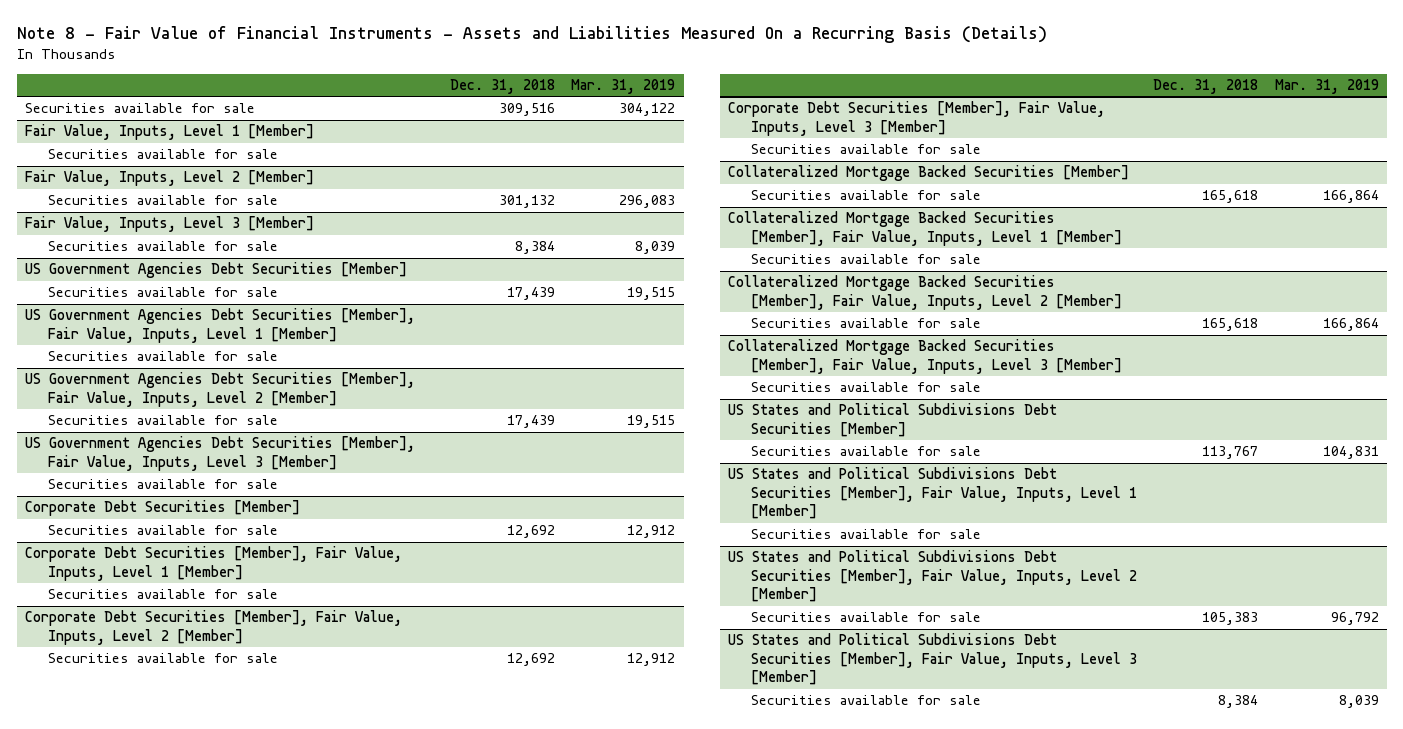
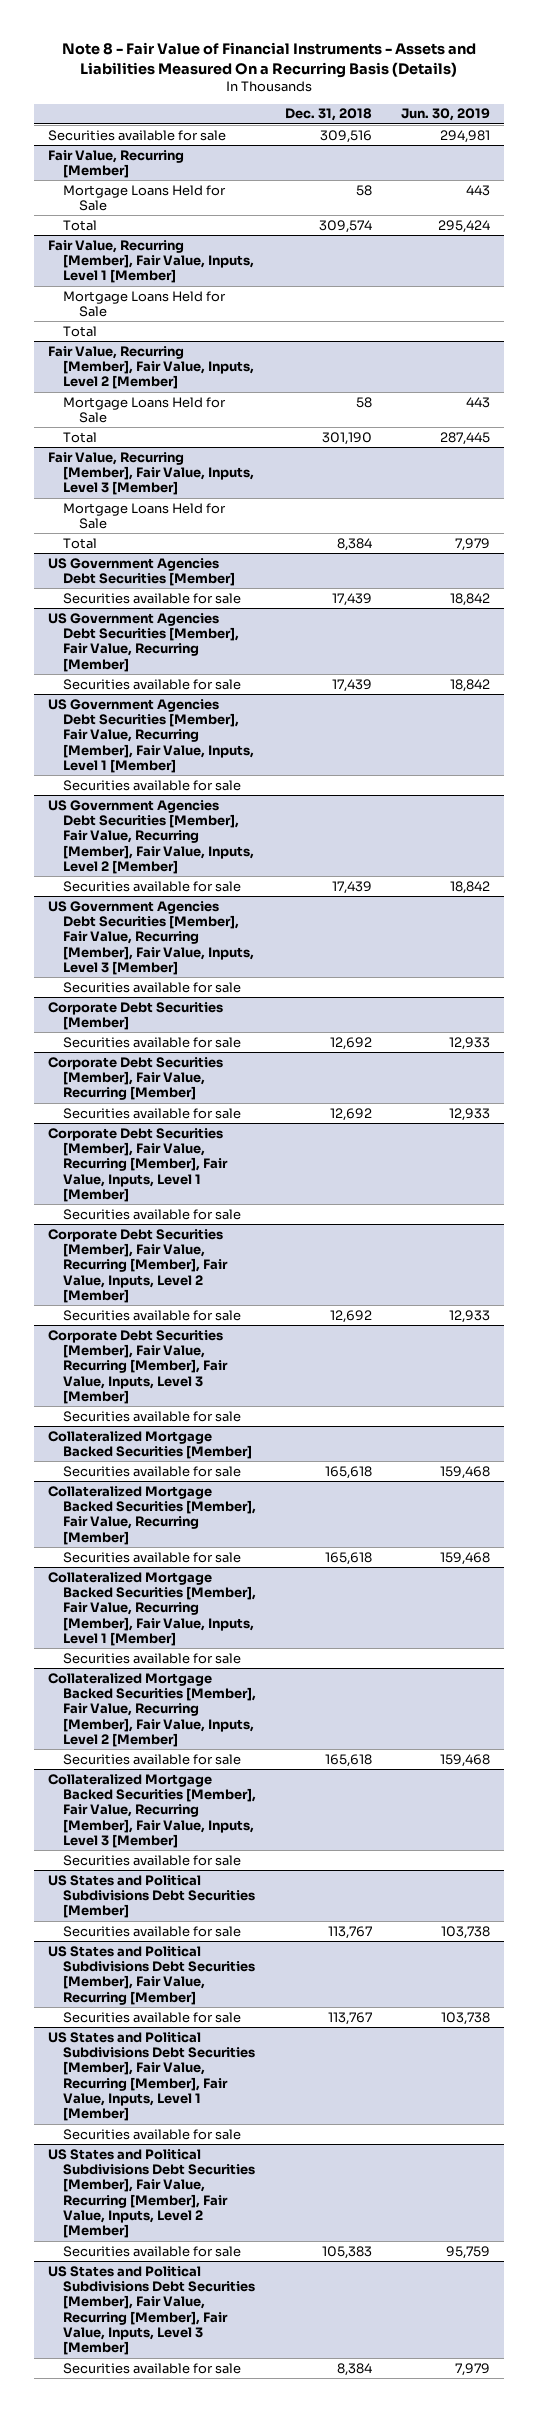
[571,79,676,95] Mar. 31, 2019 -> none
none -> [400,108,490,122] Jun. 30, 2019
[48,149,279,160] Securities available for sale -> none
[48,195,279,206] Securities available for sale -> none
none -> [48,149,185,179] Fair Value, Recurring [Member]
none -> [63,184,227,212] Mortgage Loans Held for Sale
none -> [63,219,98,231] Total
[24,124,314,141] Fair Value, Inputs, Level 1 [Member] -> [48,239,255,284] Fair Value, Recurring [Member], Fair Value, Inputs, Level 1 [Member]
none -> [63,290,227,318] Mortgage Loans Held for Sale
none -> [63,325,98,337] Total
[24,170,314,187] Fair Value, Inputs, Level 2 [Member] -> [48,345,255,390] Fair Value, Recurring [Member], Fair Value, Inputs, Level 2 [Member]
none -> [63,396,227,424] Mortgage Loans Held for Sale
none -> [63,431,98,443] Total
[24,216,314,233] Fair Value, Inputs, Level 3 [Member] -> [48,451,255,496] Fair Value, Recurring [Member], Fair Value, Inputs, Level 3 [Member]
none -> [63,502,227,530] Mortgage Loans Held for Sale
[48,241,279,252] Securities available for sale -> [63,537,98,549] Total
none -> [48,612,240,672] US Government Agencies Debt Securities [Member], Fair Value, Recurring [Member]
none -> [63,678,242,690] Securities available for sale
[24,308,415,343] US Government Agencies Debt Securities [Member], Fair Value, Inputs, Level 1 [Member] -> [48,698,255,773] US Government Agencies Debt Securities [Member], Fair Value, Recurring [Member], Fair Value, Inputs, Level 1 [Member]
[24,372,415,407] US Government Agencies Debt Securities [Member], Fair Value, Inputs, Level 2 [Member] -> [48,799,255,874] US Government Agencies Debt Securities [Member], Fair Value, Recurring [Member], Fair Value, Inputs, Level 2 [Member]
[24,436,415,471] US Government Agencies Debt Securities [Member], Fair Value, Inputs, Level 3 [Member] -> [48,900,255,975] US Government Agencies Debt Securities [Member], Fair Value, Recurring [Member], Fair Value, Inputs, Level 3 [Member]
none -> [48,1056,224,1101] Corporate Debt Securities [Member], Fair Value, Recurring [Member]
none -> [63,1107,242,1119] Securities available for sale
[24,546,402,581] Corporate Debt Securities [Member], Fair Value, Inputs, Level 1 [Member] -> [48,1127,229,1202] Corporate Debt Securities [Member], Fair Value, Recurring [Member], Fair Value, Inputs, Level 1 [Member]
[24,610,402,645] Corporate Debt Securities [Member], Fair Value, Inputs, Level 2 [Member] -> [48,1228,229,1303] Corporate Debt Securities [Member], Fair Value, Recurring [Member], Fair Value, Inputs, Level 2 [Member]
[728,101,1106,136] Corporate Debt Securities [Member], Fair Value, Inputs, Level 3 [Member] -> [48,1329,229,1404] Corporate Debt Securities [Member], Fair Value, Recurring [Member], Fair Value, Inputs, Level 3 [Member]
none -> [48,1485,257,1545] Collateralized Mortgage Backed Securities [Member], Fair Value, Recurring [Member]
none -> [63,1551,242,1563] Securities available for sale
[728,211,1123,246] Collateralized Mortgage Backed Securities [Member], Fair Value, Inputs, Level 1 [Member] -> [48,1571,257,1646] Collateralized Mortgage Backed Securities [Member], Fair Value, Recurring [Member], Fair Value, Inputs, Level 1 [Member]
[728,275,1123,310] Collateralized Mortgage Backed Securities [Member], Fair Value, Inputs, Level 2 [Member] -> [48,1672,257,1747] Collateralized Mortgage Backed Securities [Member], Fair Value, Recurring [Member], Fair Value, Inputs, Level 2 [Member]
[728,339,1123,374] Collateralized Mortgage Backed Securities [Member], Fair Value, Inputs, Level 3 [Member] -> [48,1773,257,1848] Collateralized Mortgage Backed Securities [Member], Fair Value, Recurring [Member], Fair Value, Inputs, Level 3 [Member]
none -> [48,1945,256,2005] US States and Political Subdivisions Debt Securities [Member], Fair Value, Recurring [Member]
none -> [63,2011,242,2023] Securities available for sale
[728,467,1138,520] US States and Political Subdivisions Debt Securities [Member], Fair Value, Inputs, Level 1 [Member] -> [48,2031,256,2122] US States and Political Subdivisions Debt Securities [Member], Fair Value, Recurring [Member], Fair Value, Inputs, Level 1 [Member]
[728,550,1138,603] US States and Political Subdivisions Debt Securities [Member], Fair Value, Inputs, Level 2 [Member] -> [48,2148,256,2239] US States and Political Subdivisions Debt Securities [Member], Fair Value, Recurring [Member], Fair Value, Inputs, Level 2 [Member]
[728,633,1138,686] US States and Political Subdivisions Debt Securities [Member], Fair Value, Inputs, Level 3 [Member] -> [48,2265,256,2356] US States and Political Subdivisions Debt Securities [Member], Fair Value, Recurring [Member], Fair Value, Inputs, Level 3 [Member]

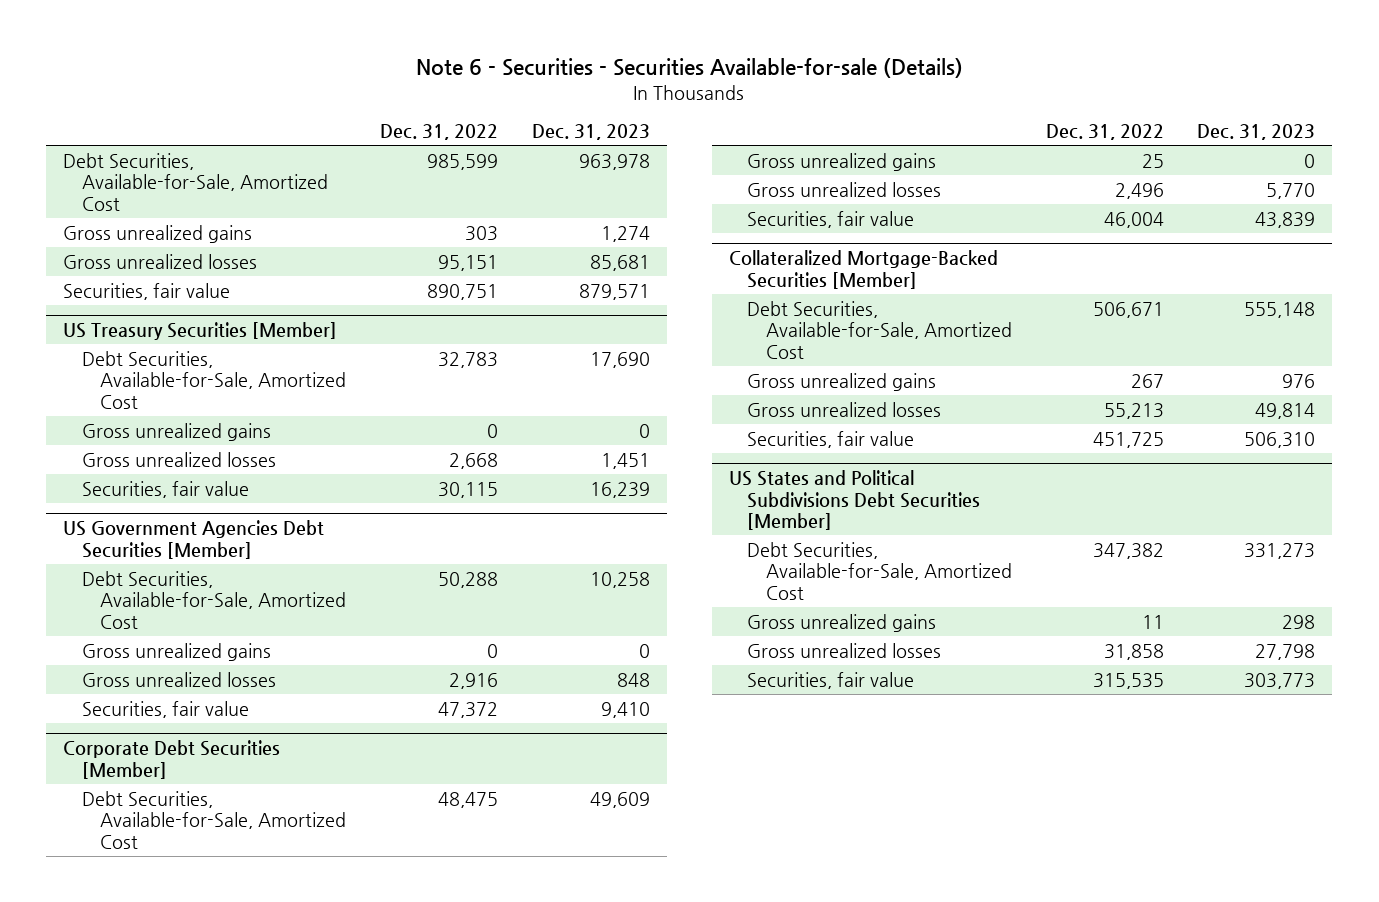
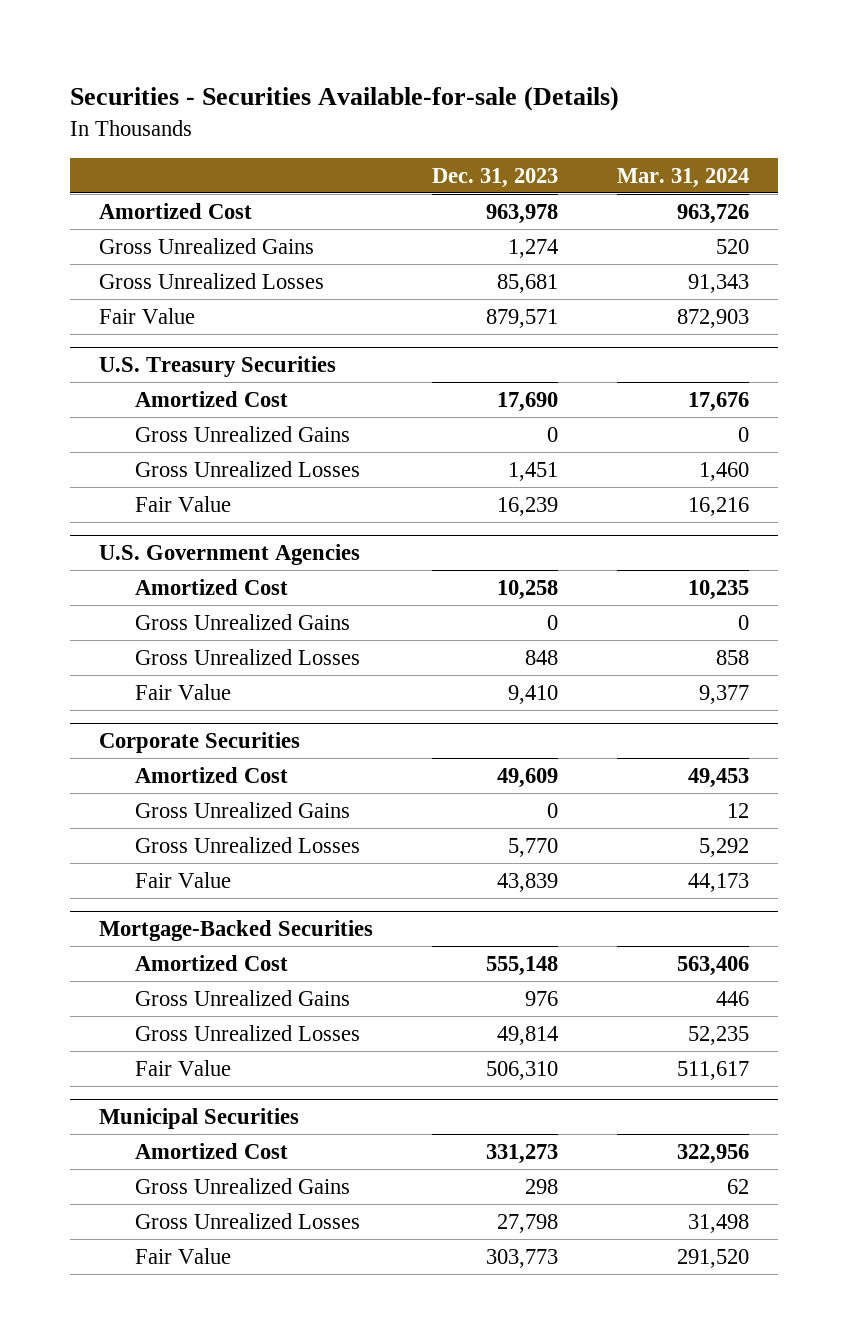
[416,58,964,79] Note 6 - Securities - Securities Available-for-sale (Details) -> [70,86,620,112] Securities - Securities Available-for-sale (Details)
[380,124,499,141] Dec. 31, 2022 -> none
none -> [616,167,749,188] Mar. 31, 2024
[63,152,328,211] Debt Securities, Available-for-Sale, Amortized Cost -> [99,202,253,219] Amortized Cost
[63,224,253,243] Gross unrealized gains -> [99,237,315,254] Gross Unrealized Gains
[63,253,258,269] Gross unrealized losses -> [99,272,325,289] Gross Unrealized Losses
[63,282,231,300] Securities, fair value -> [99,307,196,324] Fair Value
[63,322,338,341] US Treasury Securities [Member] -> [99,356,337,378] U.S. Treasury Securities
[81,350,347,409] Debt Securities, Available-for-Sale, Amortized Cost -> [134,390,288,407] Amortized Cost
[81,422,271,441] Gross unrealized gains -> [134,425,350,442] Gross Unrealized Gains
[81,451,276,467] Gross unrealized losses -> [134,460,360,477] Gross Unrealized Losses
[81,480,249,498] Securities, fair value -> [134,495,231,512] Fair Value
[63,520,325,559] US Government Agencies Debt Securities [Member] -> [99,544,361,566] U.S. Government Agencies
[81,570,347,629] Debt Securities, Available-for-Sale, Amortized Cost -> [134,578,288,595] Amortized Cost
[81,642,271,661] Gross unrealized gains -> [134,613,350,630] Gross Unrealized Gains
[81,671,276,687] Gross unrealized losses -> [134,648,360,665] Gross Unrealized Losses
[81,700,249,718] Securities, fair value -> [134,683,231,700] Fair Value
[63,740,281,779] Corporate Debt Securities [Member] -> [99,732,301,754] Corporate Securities
[81,790,347,849] Debt Securities, Available-for-Sale, Amortized Cost -> [134,766,288,783] Amortized Cost
[747,152,937,171] Gross unrealized gains -> [134,801,350,818] Gross Unrealized Gains
[747,181,942,197] Gross unrealized losses -> [134,836,360,853] Gross Unrealized Losses
[747,210,915,228] Securities, fair value -> [134,871,231,888] Fair Value
[728,250,998,289] Collateralized Mortgage-Backed Securities [Member] -> [99,920,374,942] Mortgage-Backed Securities
[747,300,1012,359] Debt Securities, Available-for-Sale, Amortized Cost -> [134,954,288,971] Amortized Cost
[747,372,937,391] Gross unrealized gains -> [134,989,350,1006] Gross Unrealized Gains
[747,401,942,417] Gross unrealized losses -> [134,1024,360,1041] Gross Unrealized Losses
[747,430,915,448] Securities, fair value -> [134,1059,231,1076] Fair Value
[728,470,981,531] US States and Political Subdivisions Debt Securities [Member] -> [99,1108,300,1130] Municipal Securities
[747,541,1012,600] Debt Securities, Available-for-Sale, Amortized Cost -> [134,1142,288,1159] Amortized Cost
[747,613,937,632] Gross unrealized gains -> [134,1177,350,1194] Gross Unrealized Gains
[747,642,942,658] Gross unrealized losses -> [134,1212,360,1229] Gross Unrealized Losses
[747,671,915,689] Securities, fair value -> [134,1247,231,1264] Fair Value

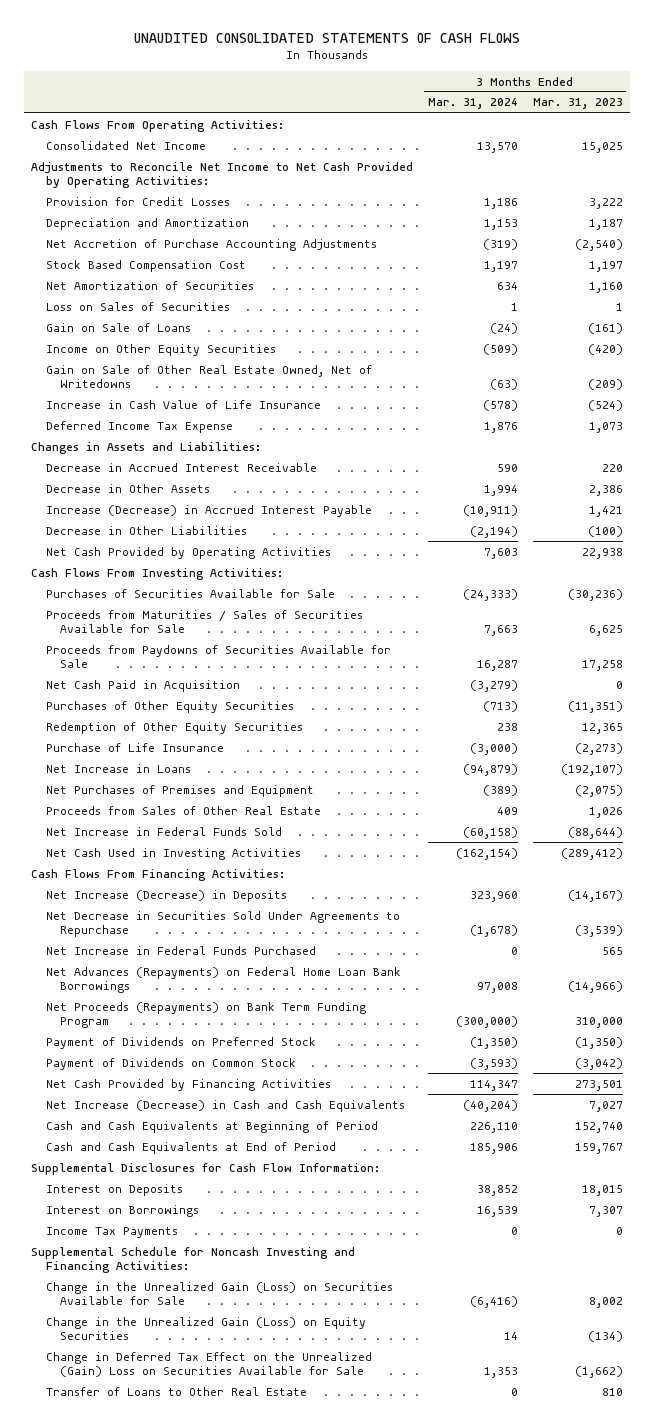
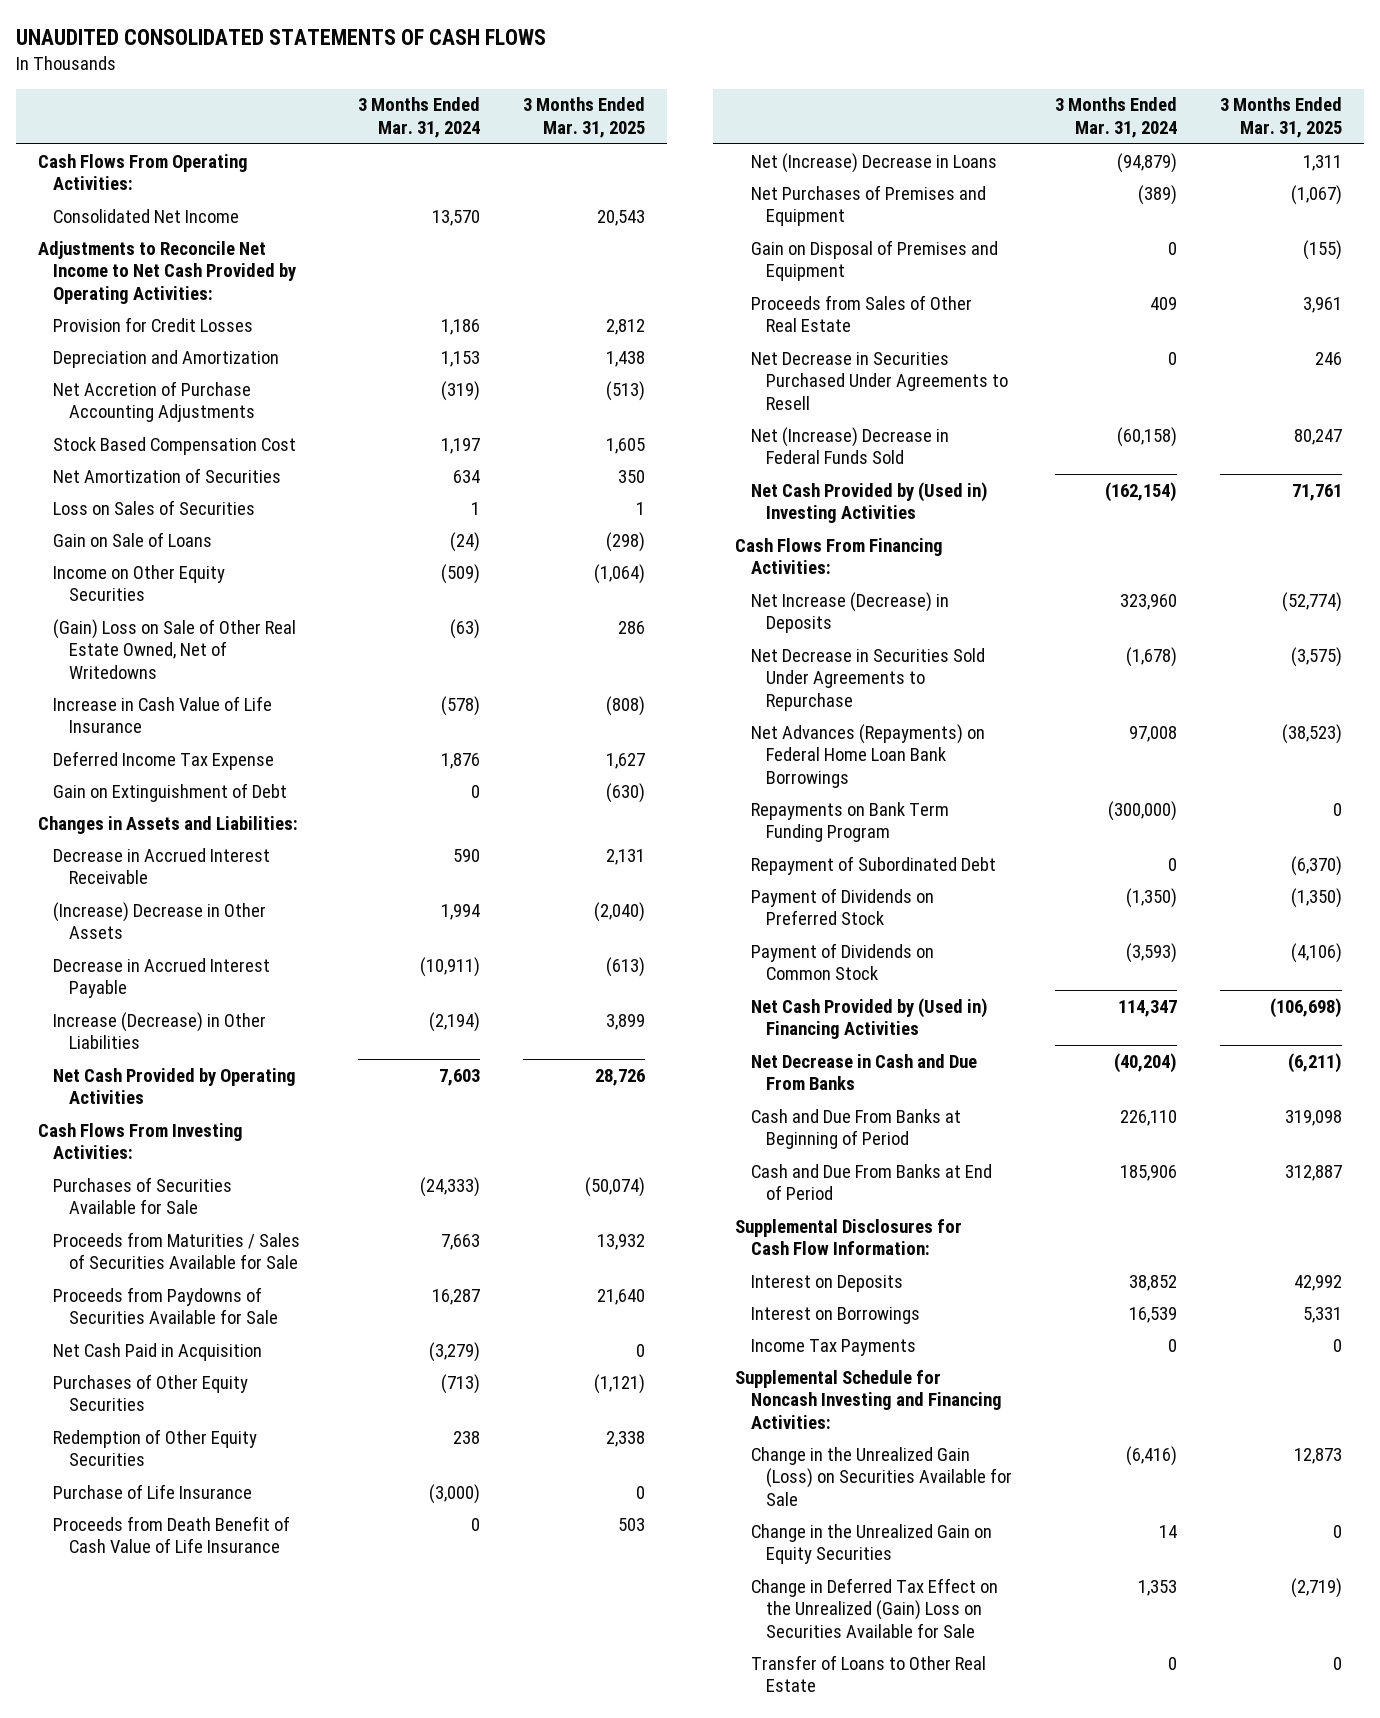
[532,98,623,110] Mar. 31, 2023 -> none
none -> [523,97,646,139] 3 Months Ended Mar. 31, 2025
[45,364,372,389] Gain on Sale of Other Real Estate Owned, Net of Writedowns -> [53,618,297,680] (Gain) Loss on Sale of Other Real Estate Owned, Net of Writedowns
none -> [53,782,288,802] Gain on Extinguishment of Debt
[45,483,210,493] Decrease in Other Assets -> [53,901,267,940] (Increase) Decrease in Other Assets
[45,504,372,517] Increase (Decrease) in Accrued Interest Payable -> [53,957,271,999] Decrease in Accrued Interest Payable
[45,525,247,535] Decrease in Other Liabilities -> [53,1011,267,1050] Increase (Decrease) in Other Liabilities
none -> [53,1515,291,1554] Proceeds from Death Benefit of Cash Value of Life Insurance
[45,763,191,773] Net Increase in Loans -> [750,152,997,173] Net (Increase) Decrease in Loans
none -> [750,239,998,282] Gain on Disposal of Premises and Equipment
none -> [750,351,1009,411] Net Decrease in Securities Purchased Under Agreements to Resell
[45,826,282,836] Net Increase in Federal Funds Sold -> [750,426,949,465] Net (Increase) Decrease in Federal Funds Sold
[45,847,301,860] Net Cash Used in Investing Activities -> [750,481,988,524] Net Cash Provided by (Used in) Investing Activities
[45,945,316,955] Net Increase in Federal Funds Purchased -> none
[45,1001,366,1029] Net Proceeds (Repayments) on Bank Term Funding Program -> [750,801,949,843] Repayments on Bank Term Funding Program
none -> [750,855,996,875] Repayment of Subordinated Debt
[45,1078,331,1091] Net Cash Provided by Financing Activities -> [750,997,988,1040] Net Cash Provided by (Used in) Financing Activities
[45,1099,405,1112] Net Increase (Decrease) in Cash and Cash Equivalents -> [750,1053,977,1091] Net Decrease in Cash and Due From Banks
[45,1120,378,1133] Cash and Cash Equivalents at Beginning of Period -> [750,1108,961,1150] Cash and Due From Banks at Beginning of Period
[45,1141,336,1154] Cash and Cash Equivalents at End of Period -> [750,1163,992,1201] Cash and Due From Banks at End of Period
[45,1316,366,1341] Change in the Unrealized Gain (Loss) on Equity Securities -> [750,1523,992,1565] Change in the Unrealized Gain on Equity Securities

